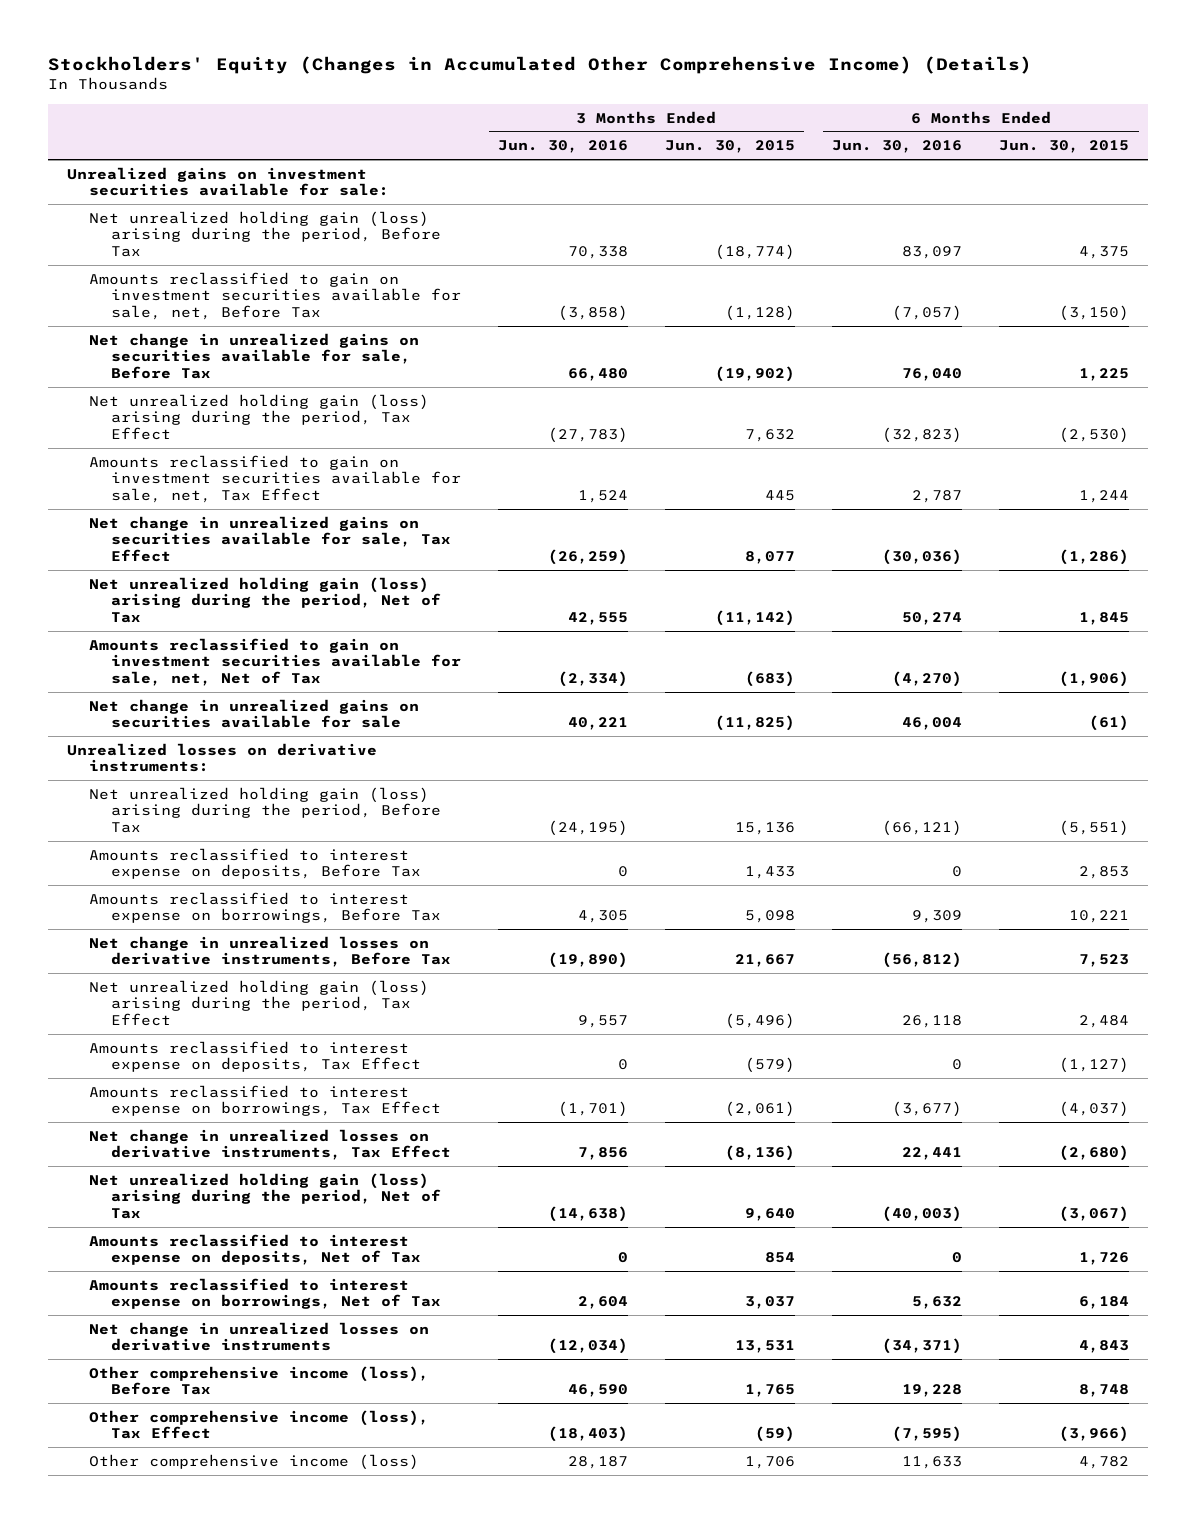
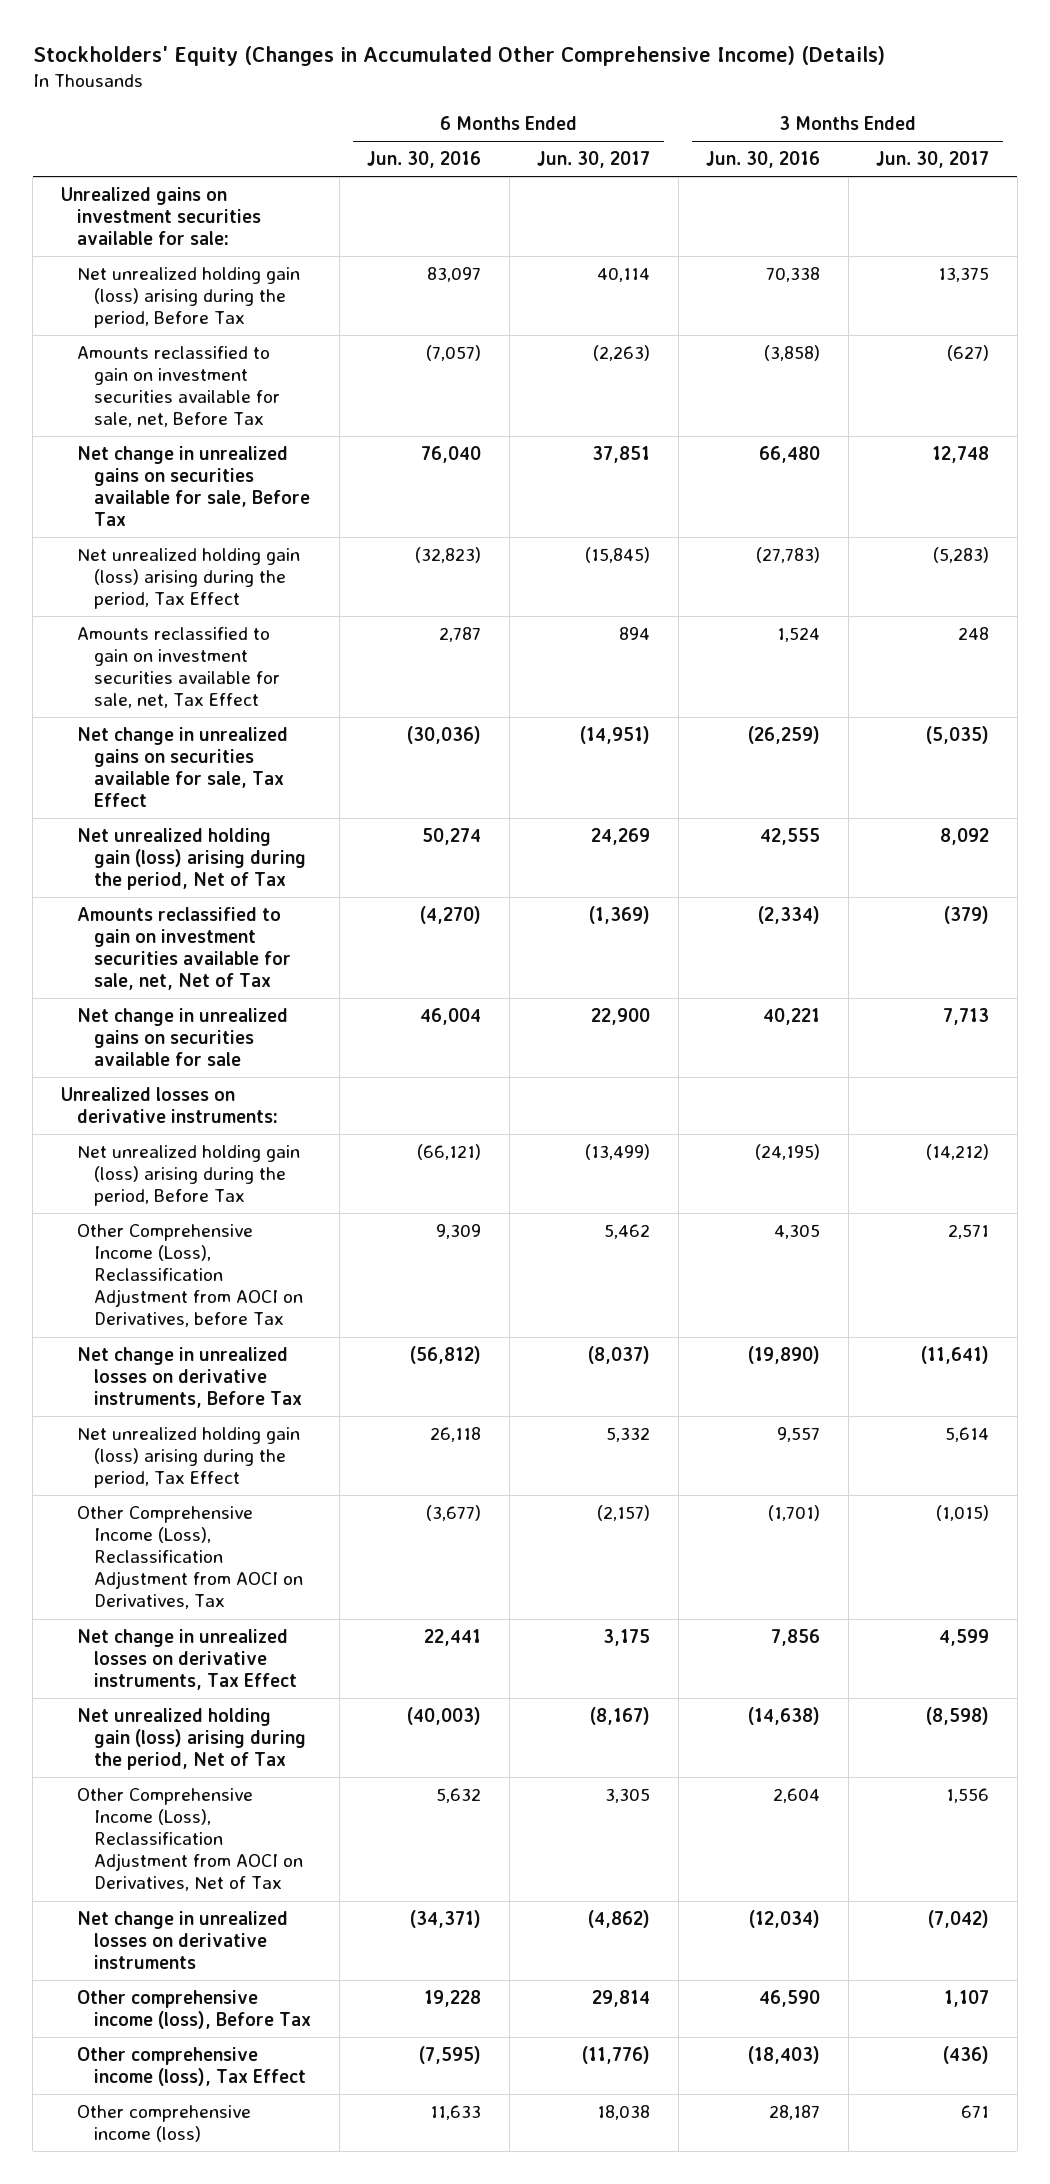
[665,140,796,154] Jun. 30, 2015 -> none
[999,140,1130,154] Jun. 30, 2015 -> none
none -> [537,150,651,168] Jun. 30, 2017
none -> [876,150,990,168] Jun. 30, 2017
[88,847,421,880] Amounts reclassified to interest expense on deposits, Before Tax -> none
[88,891,441,924] Amounts reclassified to interest expense on borrowings, Before Tax -> [77,1223,304,1328] Other Comprehensive Income (Loss), Reclassification Adjustment from AOCI on Derivatives, before Tax
[88,1040,421,1073] Amounts reclassified to interest expense on deposits, Tax Effect -> none
[88,1084,441,1117] Amounts reclassified to interest expense on borrowings, Tax Effect -> [77,1505,304,1610] Other Comprehensive Income (Loss), Reclassification Adjustment from AOCI on Derivatives, Tax
[88,1233,421,1266] Amounts reclassified to interest expense on deposits, Net of Tax -> none
[88,1277,441,1310] Amounts reclassified to interest expense on borrowings, Net of Tax -> [77,1787,304,1892] Other Comprehensive Income (Loss), Reclassification Adjustment from AOCI on Derivatives, Net of Tax

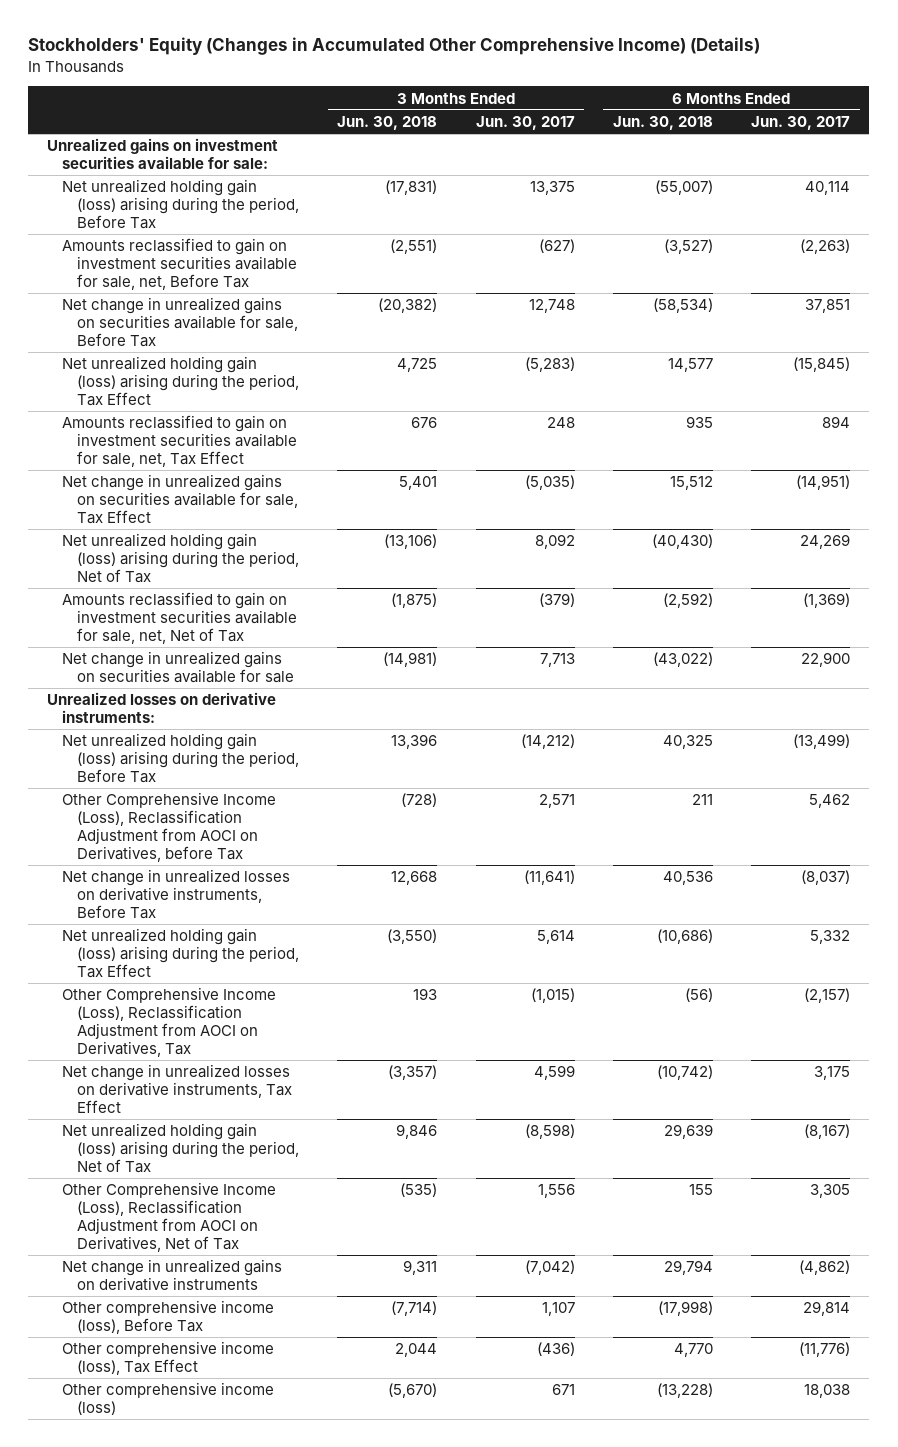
[367,150,482,168] Jun. 30, 2016 -> none
[706,150,821,168] Jun. 30, 2016 -> none
none -> [337,115,438,130] Jun. 30, 2018
none -> [612,115,713,130] Jun. 30, 2018
[77,1910,289,1970] Net change in unrealized losses on derivative instruments -> [62,1259,283,1291] Net change in unrealized gains on derivative instruments

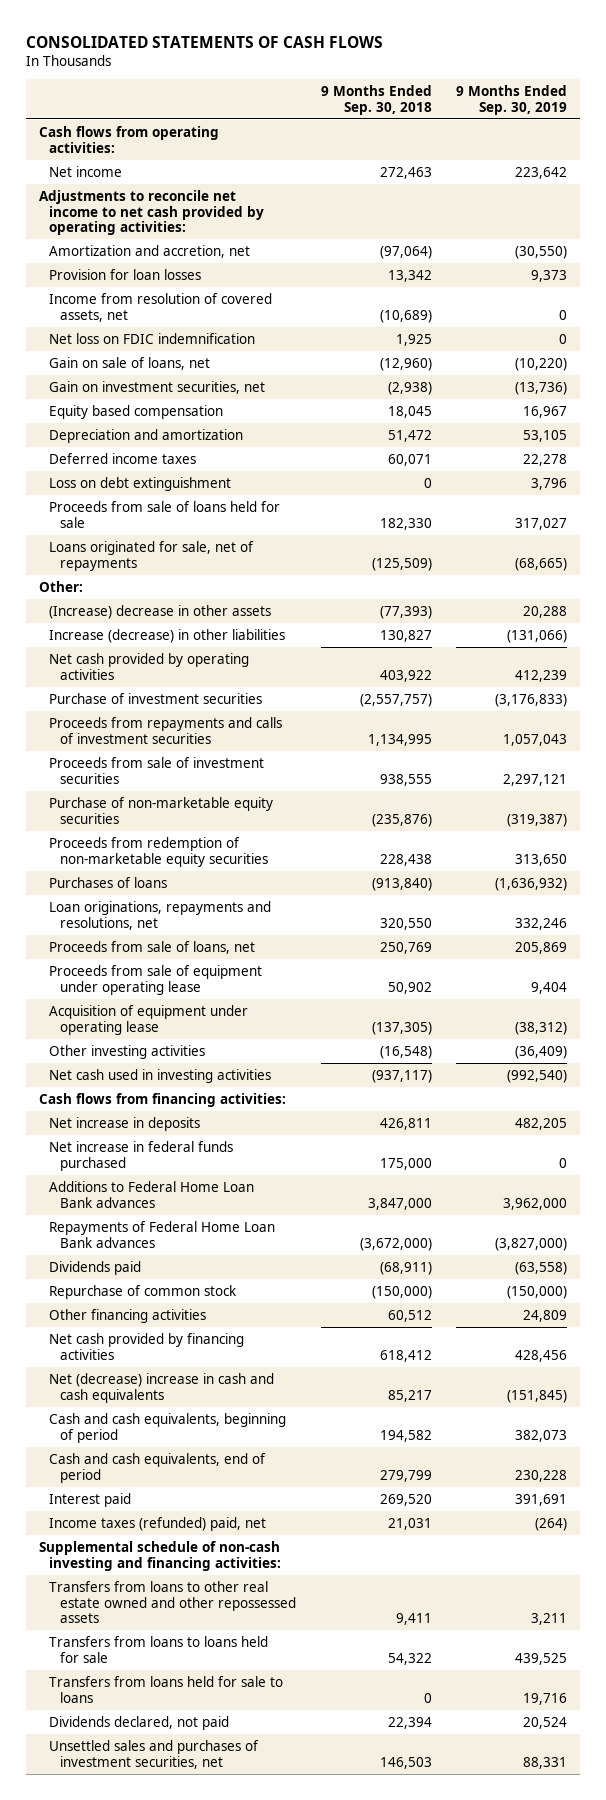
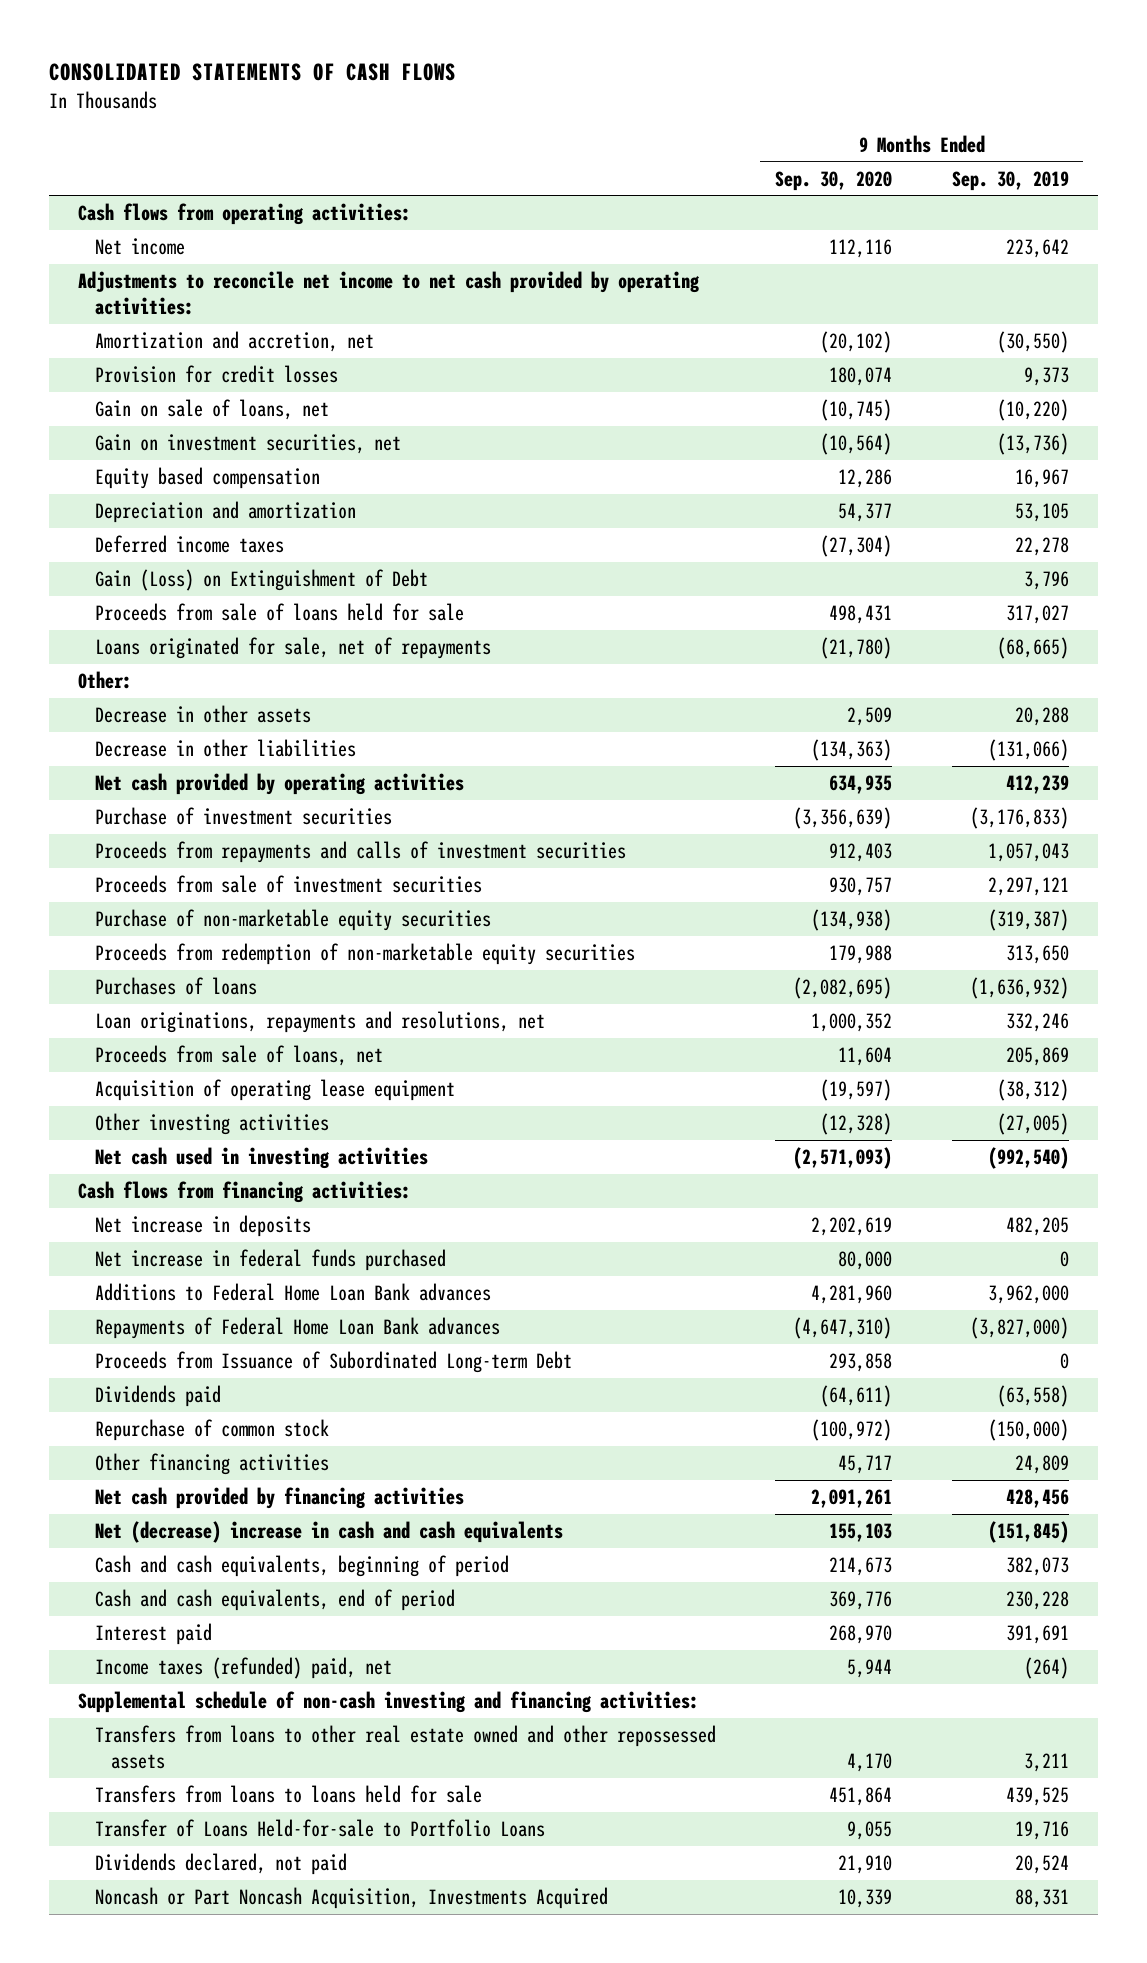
[320,85,432,115] 9 Months Ended Sep. 30, 2018 -> none
none -> [775,170,893,191] Sep. 30, 2020
[49,292,273,322] Income from resolution of covered assets, net -> none
[49,332,256,344] Net loss on FDIC indemnification -> none
[49,268,202,280] Provision for loan losses -> [94,364,338,383] Provision for credit losses
[49,476,232,491] Loss on debt extinguishment -> [94,568,428,591] Gain (Loss) on Extinguishment of Debt
[49,604,272,619] (Increase) decrease in other assets -> [94,704,311,723] Decrease in other assets
[49,628,286,643] Increase (decrease) in other liabilities -> [94,738,356,757] Decrease in other liabilities
[49,964,263,995] Proceeds from sale of equipment under operating lease -> none
[49,1004,249,1035] Acquisition of equipment under operating lease -> [94,1078,455,1101] Acquisition of operating lease equipment
[515,1045,568,1059] (36,409) -> [996,1112,1069,1135] (27,005)
none -> [94,1350,572,1373] Proceeds from Issuance of Subordinated Long-term Debt
[49,1675,284,1703] Transfers from loans held for sale to loans -> [94,1818,545,1837] Transfer of Loans Held-for-sale to Portfolio Loans
[49,1739,260,1769] Unsettled sales and purchases of investment securities, net -> [94,1886,608,1909] Noncash or Part Noncash Acquisition, Investments Acquired

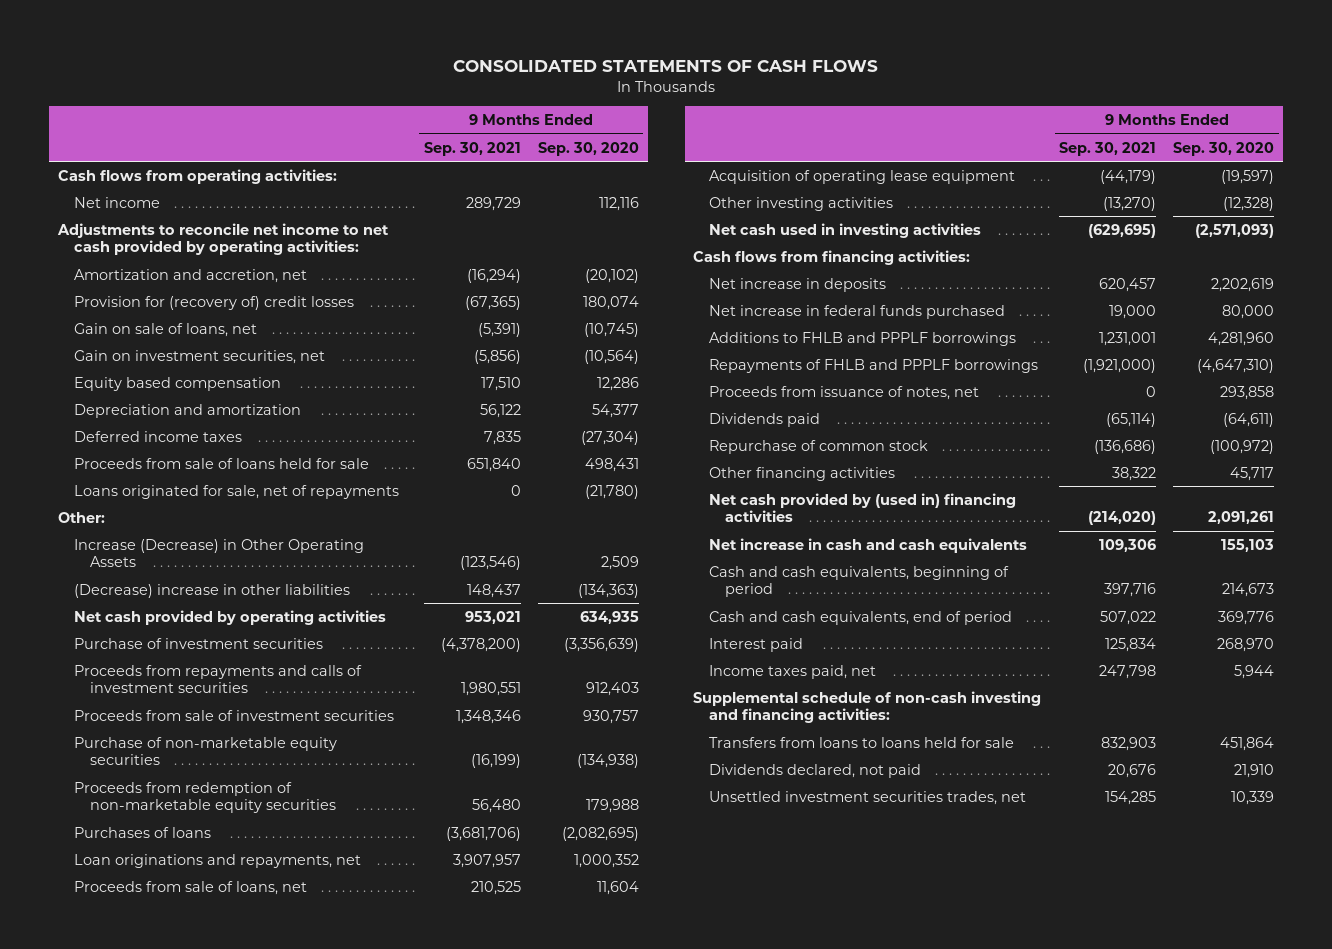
[951,170,1069,191] Sep. 30, 2019 -> none
none -> [423,141,521,156] Sep. 30, 2021
[94,364,338,383] Provision for credit losses -> [74,295,355,310] Provision for (recovery of) credit losses
[94,568,428,591] Gain (Loss) on Extinguishment of Debt -> none
[94,704,311,723] Decrease in other assets -> [74,538,365,568] Increase (Decrease) in Other Operating Assets
[94,738,356,757] Decrease in other liabilities -> [74,583,351,598] (Decrease) increase in other liabilities
[94,1010,545,1033] Loan originations, repayments and resolutions, net -> [74,853,362,868] Loan originations and repayments, net
[94,1282,491,1301] Additions to Federal Home Loan Bank advances -> [709,331,1017,346] Additions to FHLB and PPPLF borrowings
[94,1316,500,1339] Repayments of Federal Home Loan Bank advances -> [709,358,1039,373] Repayments of FHLB and PPPLF borrowings
[94,1350,572,1373] Proceeds from Issuance of Subordinated Long-term Debt -> [709,385,980,400] Proceeds from issuance of notes, net
[94,1486,464,1509] Net cash provided by financing activities -> [709,492,1017,523] Net cash provided by (used in) financing activities
[94,1520,563,1543] Net (decrease) increase in cash and cash equivalents -> [709,537,1028,553] Net increase in cash and cash equivalents
[94,1656,392,1679] Income taxes (refunded) paid, net -> [709,664,877,679] Income taxes paid, net
[94,1724,716,1769] Transfers from loans to other real estate owned and other repossessed assets -> none
[94,1818,545,1837] Transfer of Loans Held-for-sale to Portfolio Loans -> none
[94,1886,608,1909] Noncash or Part Noncash Acquisition, Investments Acquired -> [709,790,1027,805] Unsettled investment securities trades, net

